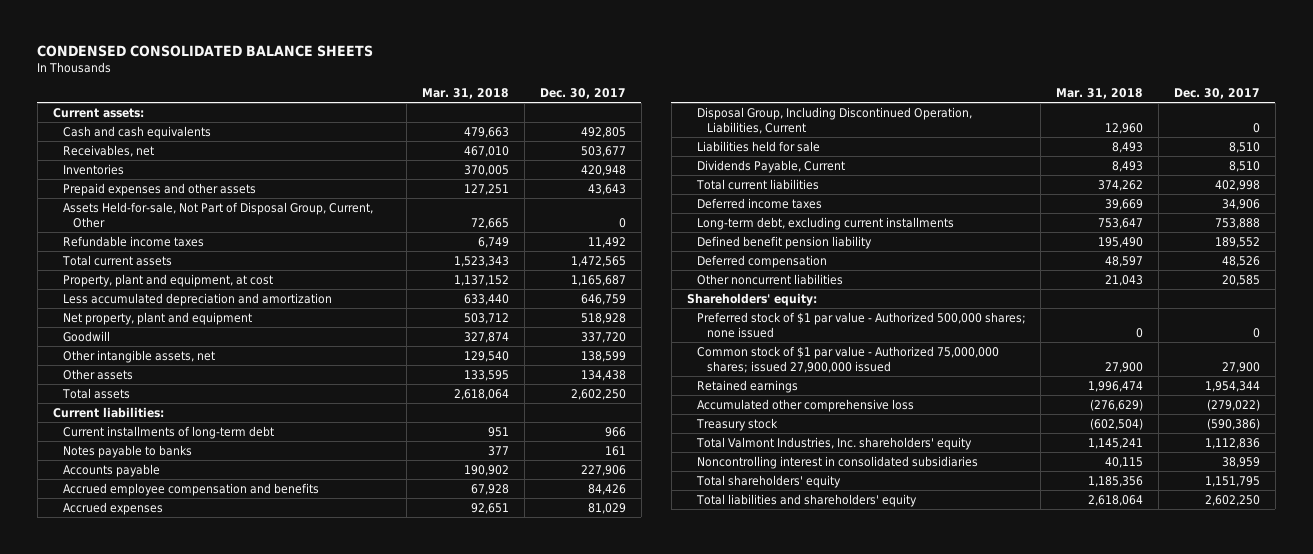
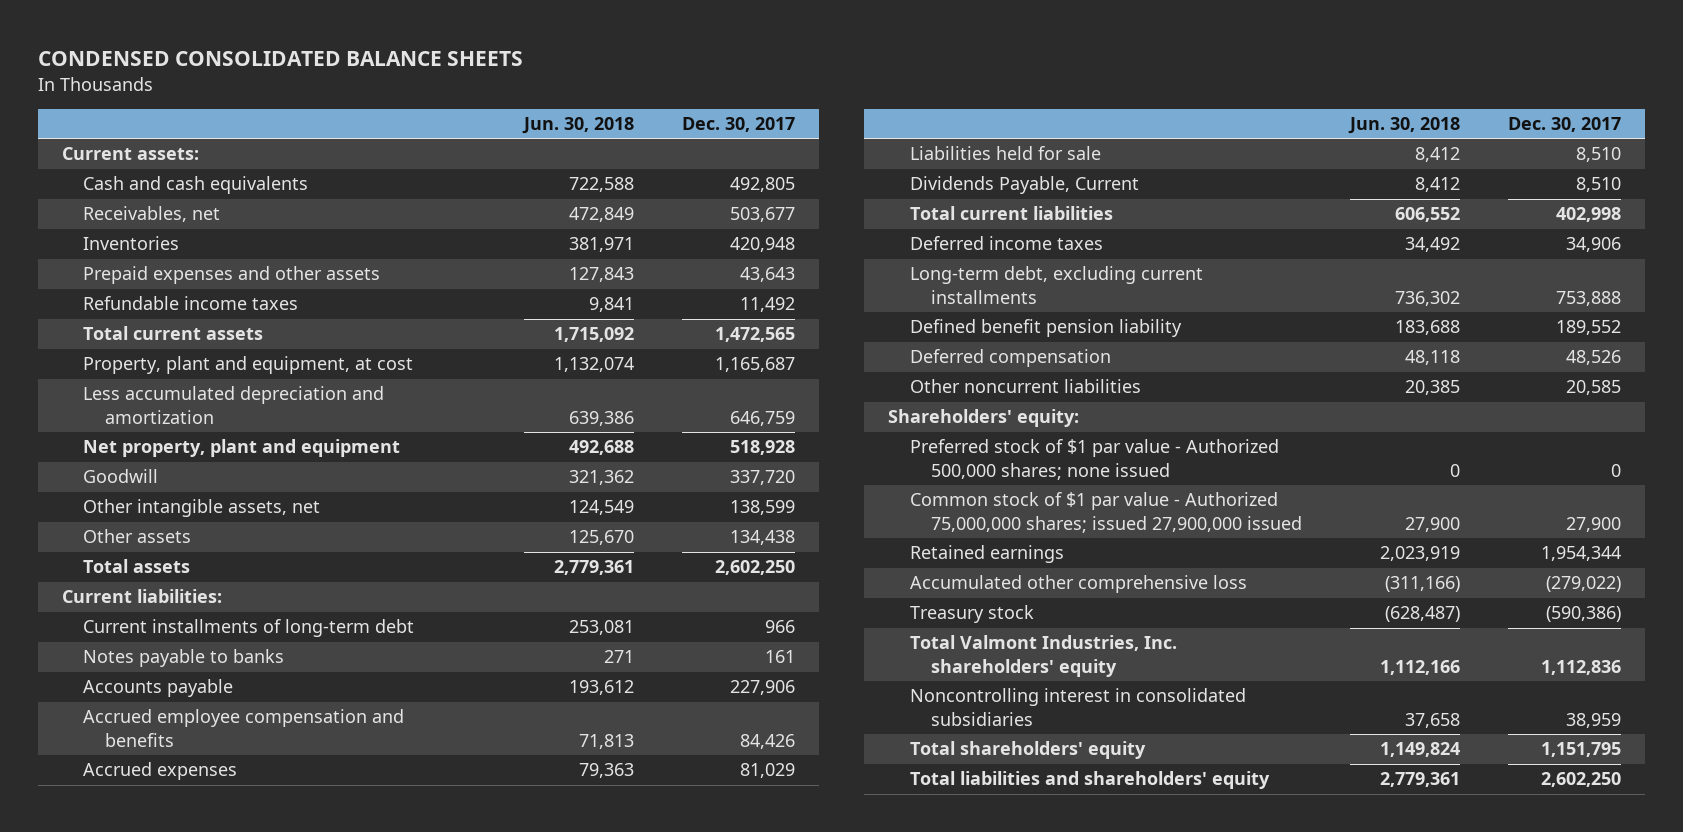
[422,88,510,100] Mar. 31, 2018 -> none
none -> [521,117,634,135] Jun. 30, 2018
[62,201,373,228] Assets Held-for-sale, Not Part of Disposal Group, Current, Other -> none
[696,106,972,134] Disposal Group, Including Discontinued Operation, Liabilities, Current -> none

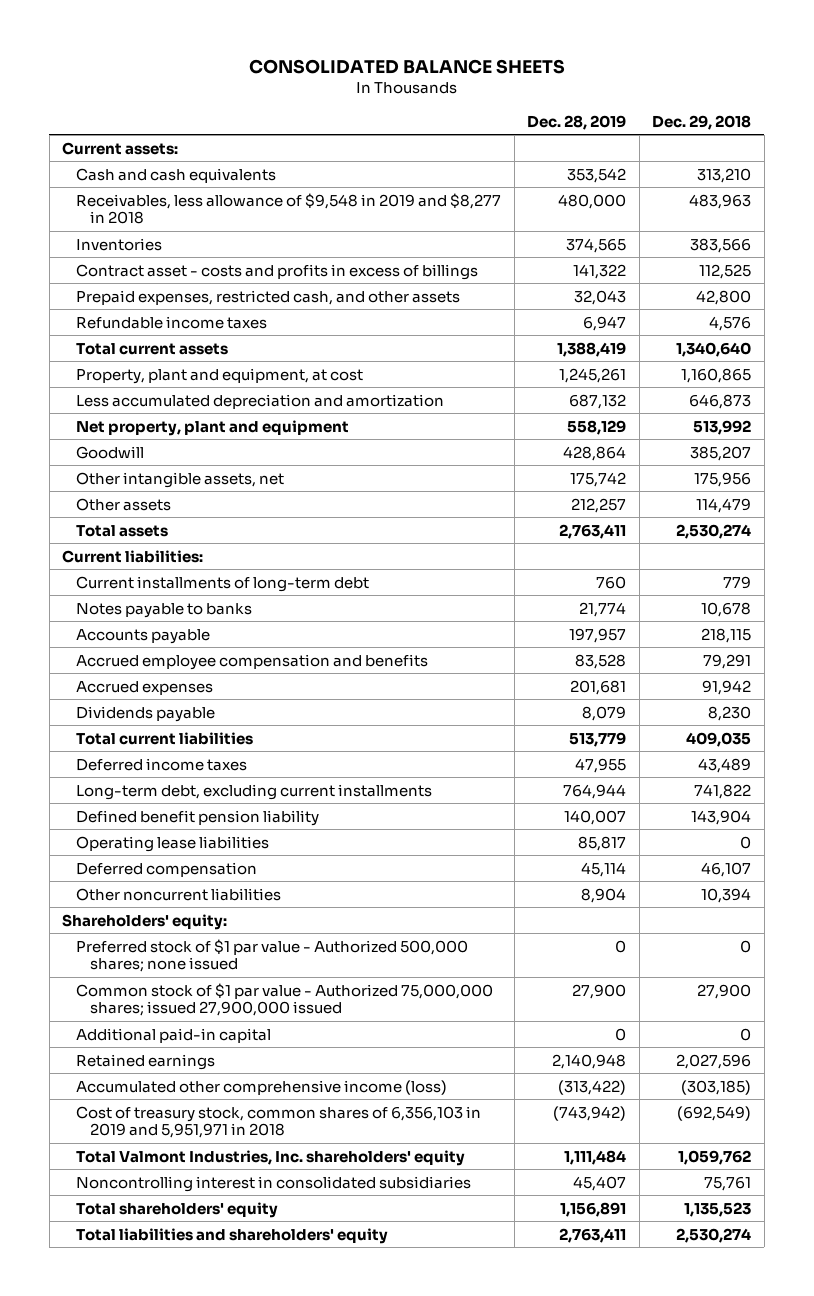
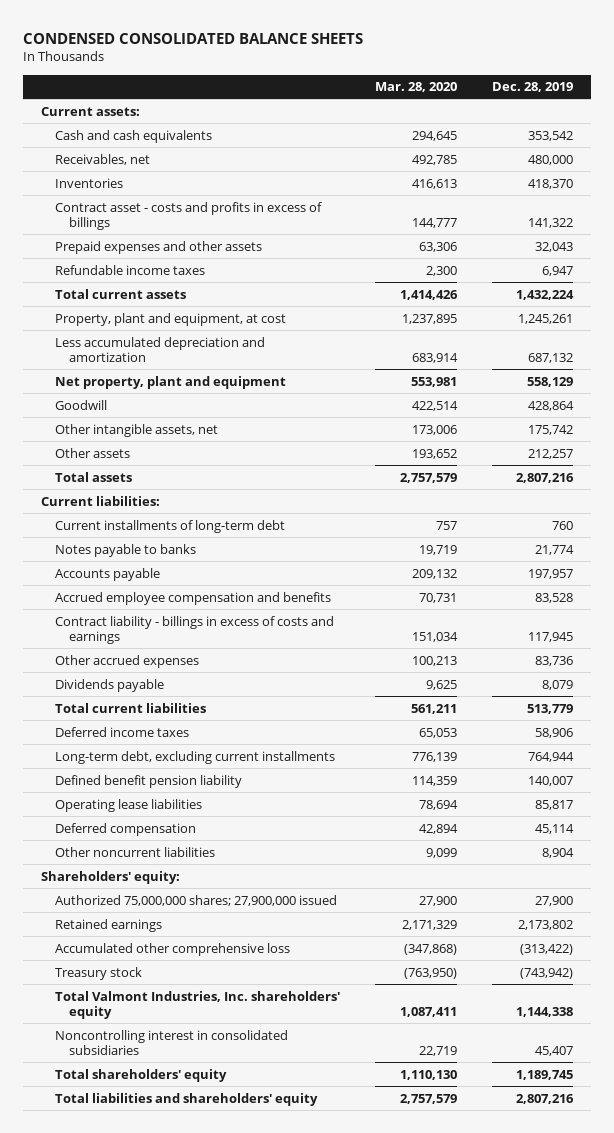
[248,58,565,74] CONSOLIDATED BALANCE SHEETS -> [23,32,364,44] CONDENSED CONSOLIDATED BALANCE SHEETS
[652,115,752,131] Dec. 29, 2018 -> none
none -> [375,82,458,93] Mar. 28, 2020
[76,192,502,225] Receivables, less allowance of $9,548 in 2019 and $8,277 in 2018 -> [54,153,150,165] Receivables, net
[566,237,627,253] 374,565 -> [528,178,574,189] 418,370
[76,289,461,305] Prepaid expenses, restricted cash, and other assets -> [54,240,262,254] Prepaid expenses and other assets
[557,341,627,357] 1,388,419 -> [516,289,575,300] 1,432,224
[559,523,627,539] 2,763,411 -> [516,472,575,483] 2,807,216
none -> [54,615,334,645] Contract liability - billings in excess of costs and earnings
[76,680,214,695] Accrued expenses -> [54,654,199,668] Other accrued expenses
[570,679,627,695] 201,681 -> [535,655,574,666] 83,736
[575,757,627,773] 47,955 -> [535,727,574,738] 58,906
[76,938,469,973] Preferred stock of $1 par value - Authorized 500,000 shares; none issued -> none
[76,1027,272,1043] Additional paid-in capital -> none
[76,982,494,1017] Common stock of $1 par value - Authorized 75,000,000 shares; issued 27,900,000 issued -> [54,894,337,906] Authorized 75,000,000 shares; 27,900,000 issued
[552,1053,627,1069] 2,140,948 -> [518,919,574,930] 2,173,802
[76,1079,448,1095] Accumulated other comprehensive income (loss) -> [54,942,290,956] Accumulated other comprehensive loss
[76,1105,482,1139] Cost of treasury stock, common shares of 6,356,103 in 2019 and 5,951,971 in 2018 -> [54,966,142,980] Treasury stock
[564,1149,627,1165] 1,111,484 -> [516,1007,574,1018] 1,144,338
[560,1201,627,1217] 1,156,891 -> [516,1069,574,1080] 1,189,745
[559,1227,627,1243] 2,763,411 -> [516,1093,575,1104] 2,807,216

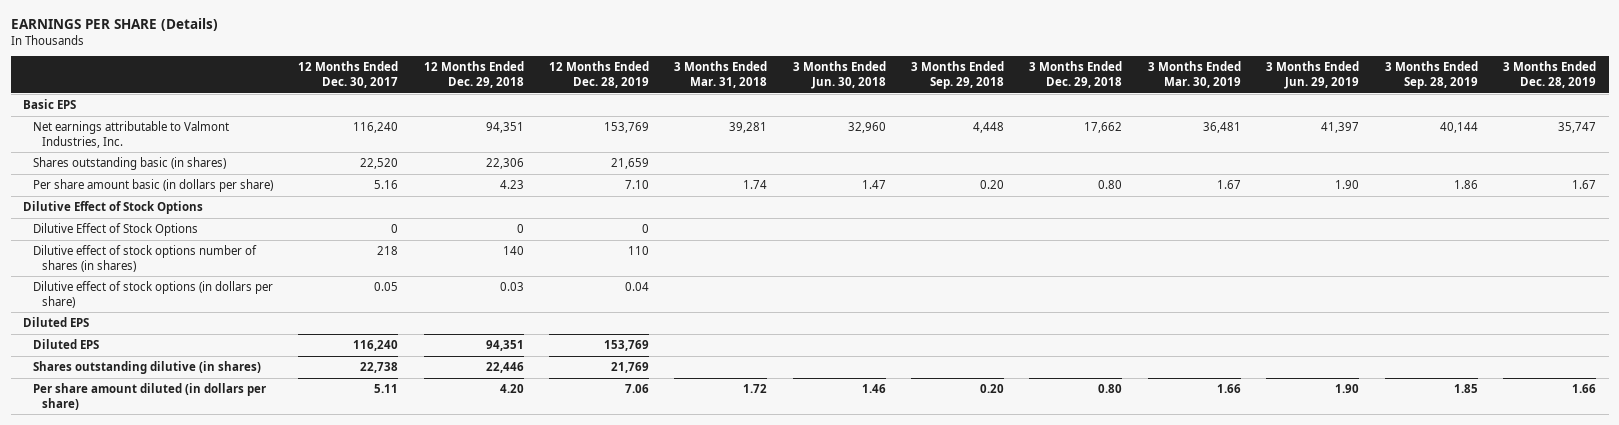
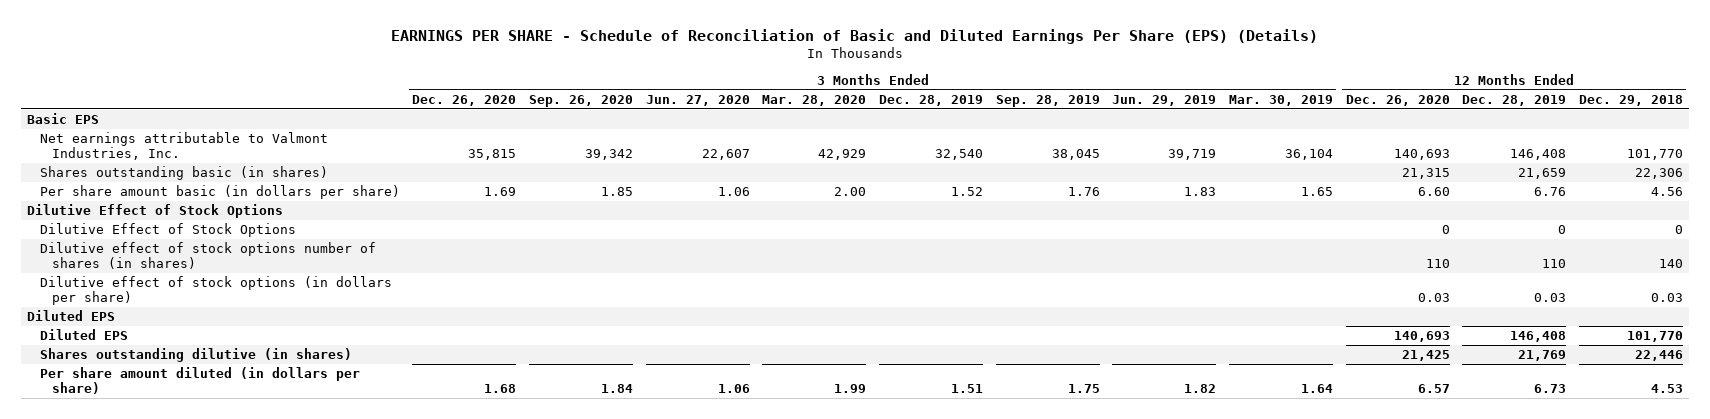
[10,17,218,31] EARNINGS PER SHARE (Details) -> [391,28,1319,44] EARNINGS PER SHARE - Schedule of Reconciliation of Basic and Diluted Earnings Per Share (EPS) (Details)
[298,61,399,89] 12 Months Ended Dec. 30, 2017 -> none
[674,61,768,89] 3 Months Ended Mar. 31, 2018 -> none
[792,61,886,90] 3 Months Ended Jun. 30, 2018 -> none
[911,61,1005,90] 3 Months Ended Sep. 29, 2018 -> none
[1029,61,1123,89] 3 Months Ended Dec. 29, 2018 -> none
none -> [412,94,517,106] Dec. 26, 2020
none -> [528,94,633,107] Sep. 26, 2020
none -> [645,94,750,106] Jun. 27, 2020
none -> [762,94,867,106] Mar. 28, 2020
none -> [1345,94,1450,106] Dec. 26, 2020
[485,122,524,134] 94,351 -> [1626,148,1683,160] 101,770
[603,122,649,134] 153,769 -> [1510,148,1567,160] 146,408
[1202,122,1241,134] 36,481 -> [1284,148,1333,160] 36,104
[1321,122,1360,134] 41,397 -> [1168,148,1217,160] 39,719
[1439,122,1478,134] 40,144 -> [1051,148,1100,160] 38,045
[1557,122,1596,134] 35,747 -> [934,148,983,160] 32,540
[499,180,524,190] 4.23 -> [1650,187,1683,197] 4.56
[624,180,649,190] 7.10 -> [1534,187,1567,197] 6.76
[1216,180,1241,190] 1.67 -> [1300,187,1333,197] 1.65
[1335,180,1360,190] 1.90 -> [1184,187,1217,197] 1.83
[1453,180,1478,190] 1.86 -> [1067,187,1100,197] 1.76
[1571,180,1596,190] 1.67 -> [950,187,983,197] 1.52
[624,282,649,292] 0.04 -> [1534,292,1567,302] 0.03
[485,340,524,352] 94,351 -> [1626,331,1683,343] 101,770
[603,340,649,352] 153,769 -> [1510,331,1567,343] 146,408
[499,384,524,394] 4.20 -> [1650,383,1683,393] 4.53
[624,384,649,394] 7.06 -> [1534,383,1567,393] 6.73
[1216,384,1241,394] 1.66 -> [1300,383,1333,393] 1.64
[1335,384,1360,394] 1.90 -> [1184,383,1217,393] 1.82
[1453,384,1478,394] 1.85 -> [1067,383,1100,393] 1.75
[1571,384,1596,394] 1.66 -> [950,383,983,393] 1.51

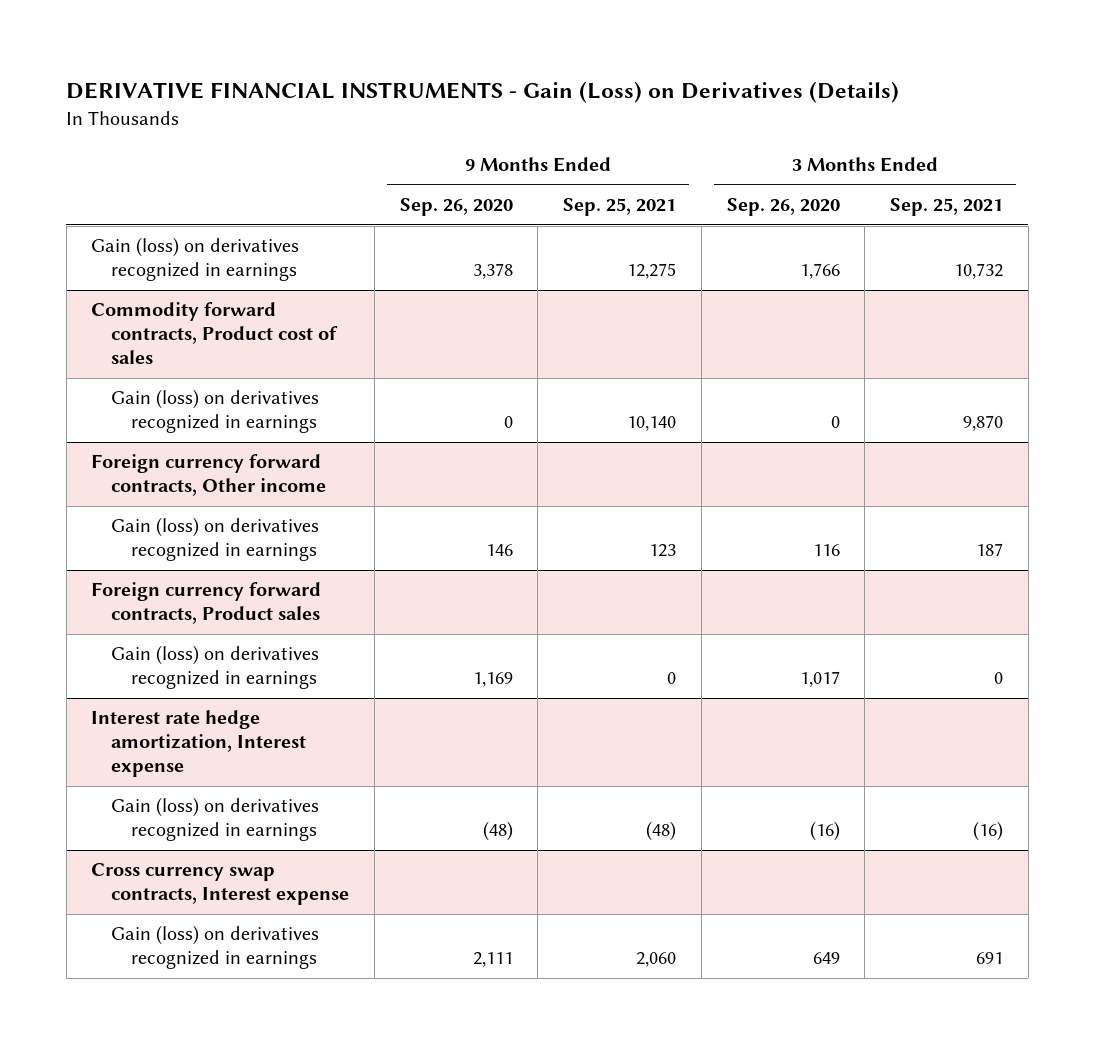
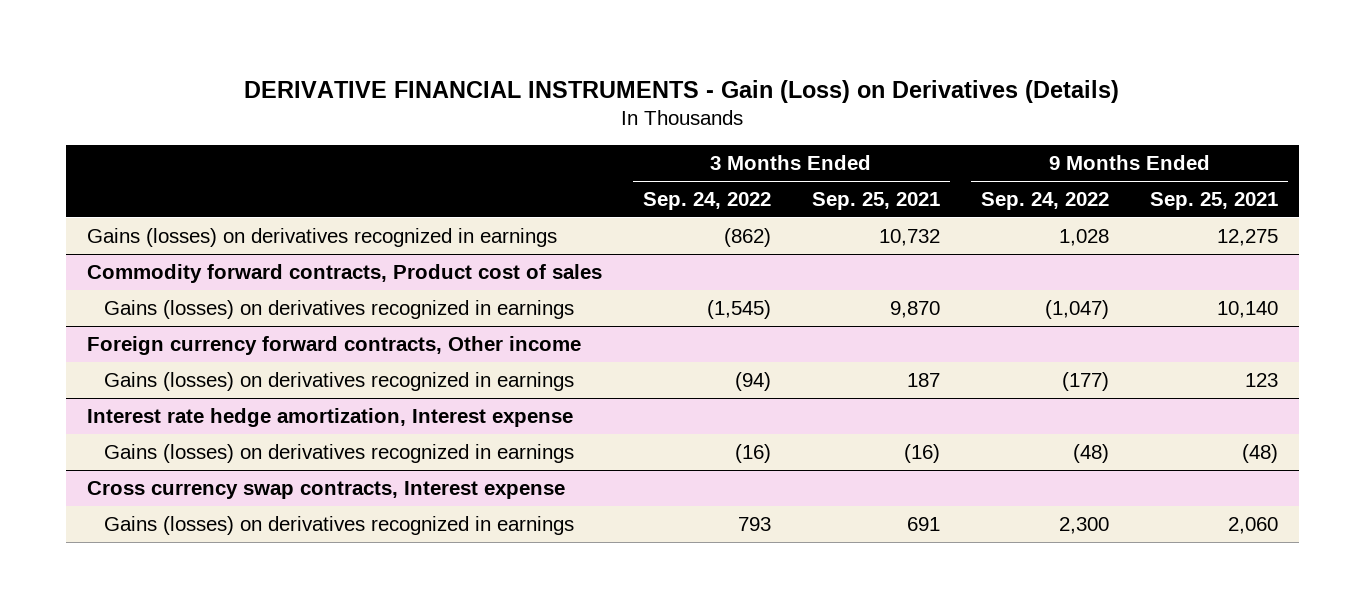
[399,198,513,217] Sep. 26, 2020 -> none
[726,198,840,217] Sep. 26, 2020 -> none
none -> [642,191,771,210] Sep. 24, 2022
none -> [980,191,1109,210] Sep. 24, 2022
[91,237,300,282] Gain (loss) on derivatives recognized in earnings -> [86,227,557,247] Gains (losses) on derivatives recognized in earnings
[111,389,320,434] Gain (loss) on derivatives recognized in earnings -> [103,299,574,319] Gains (losses) on derivatives recognized in earnings
[91,582,322,625] Foreign currency forward contracts, Product sales -> none
[111,645,320,690] Gain (loss) on derivatives recognized in earnings -> none
[111,517,320,562] Gain (loss) on derivatives recognized in earnings -> [103,371,574,391] Gains (losses) on derivatives recognized in earnings
[111,797,320,842] Gain (loss) on derivatives recognized in earnings -> [103,443,574,463] Gains (losses) on derivatives recognized in earnings
[111,925,320,970] Gain (loss) on derivatives recognized in earnings -> [103,515,574,535] Gains (losses) on derivatives recognized in earnings

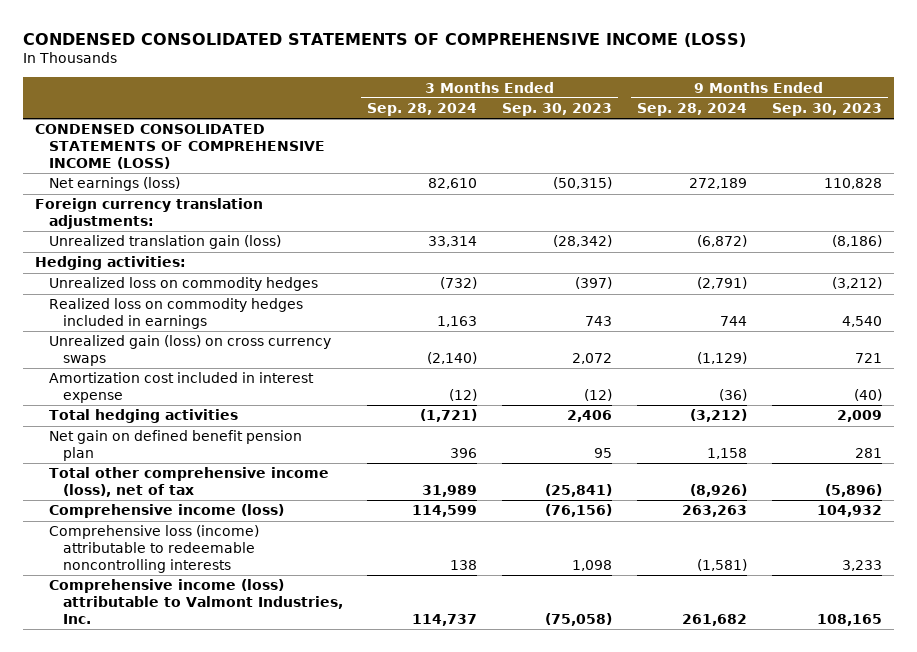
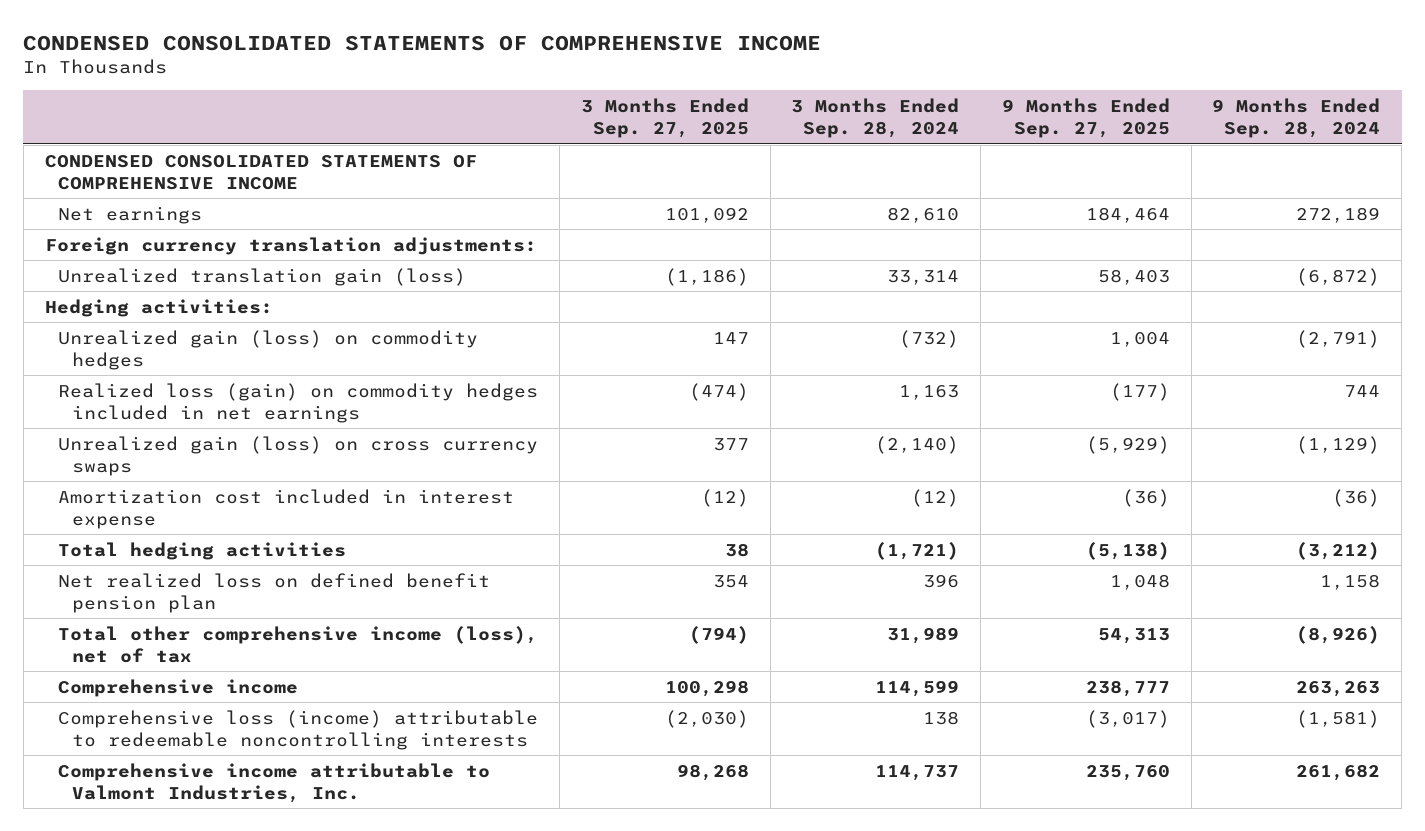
[22,32,746,47] CONDENSED CONSOLIDATED STATEMENTS OF COMPREHENSIVE INCOME (LOSS) -> [23,34,822,51] CONDENSED CONSOLIDATED STATEMENTS OF COMPREHENSIVE INCOME
[502,103,613,117] Sep. 30, 2023 -> none
[771,103,882,117] Sep. 30, 2023 -> none
none -> [580,98,749,139] 3 Months Ended Sep. 27, 2025
none -> [1001,98,1170,139] 9 Months Ended Sep. 27, 2025
[35,124,325,170] CONDENSED CONSOLIDATED STATEMENTS OF COMPREHENSIVE INCOME (LOSS) -> [44,154,477,190] CONDENSED CONSOLIDATED STATEMENTS OF COMPREHENSIVE INCOME
[48,177,180,192] Net earnings (loss) -> [58,205,203,224] Net earnings
[48,277,318,292] Unrealized loss on commodity hedges -> [58,329,479,370] Unrealized gain (loss) on commodity hedges
[48,298,303,330] Realized loss on commodity hedges included in earnings -> [58,382,539,423] Realized loss (gain) on commodity hedges included in net earnings
[48,430,302,462] Net gain on defined benefit pension plan -> [58,572,491,613] Net realized loss on defined benefit pension plan
[48,504,284,519] Comprehensive income (loss) -> [58,678,299,697] Comprehensive income
[48,579,343,625] Comprehensive income (loss) attributable to Valmont Industries, Inc. -> [58,762,491,803] Comprehensive income attributable to Valmont Industries, Inc.

